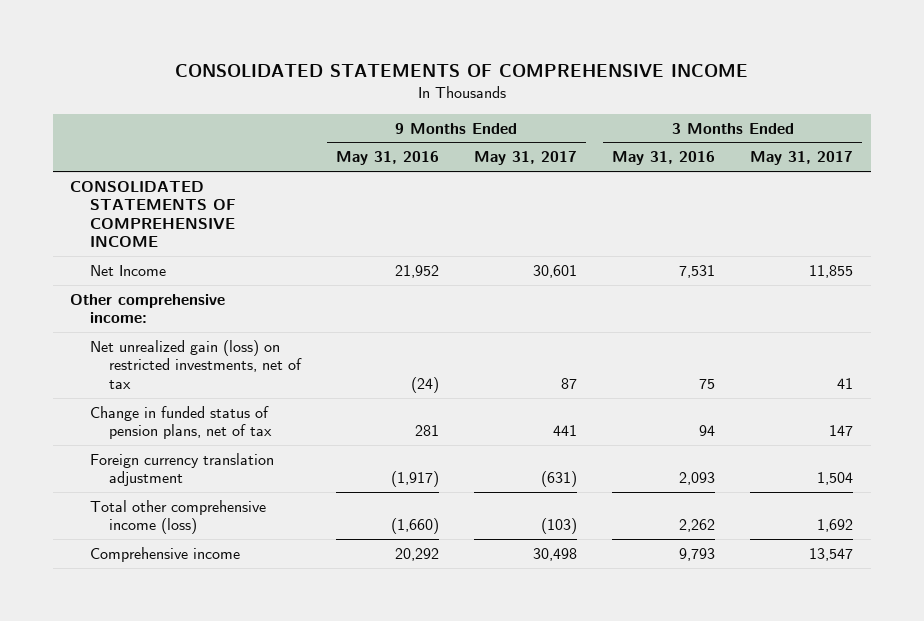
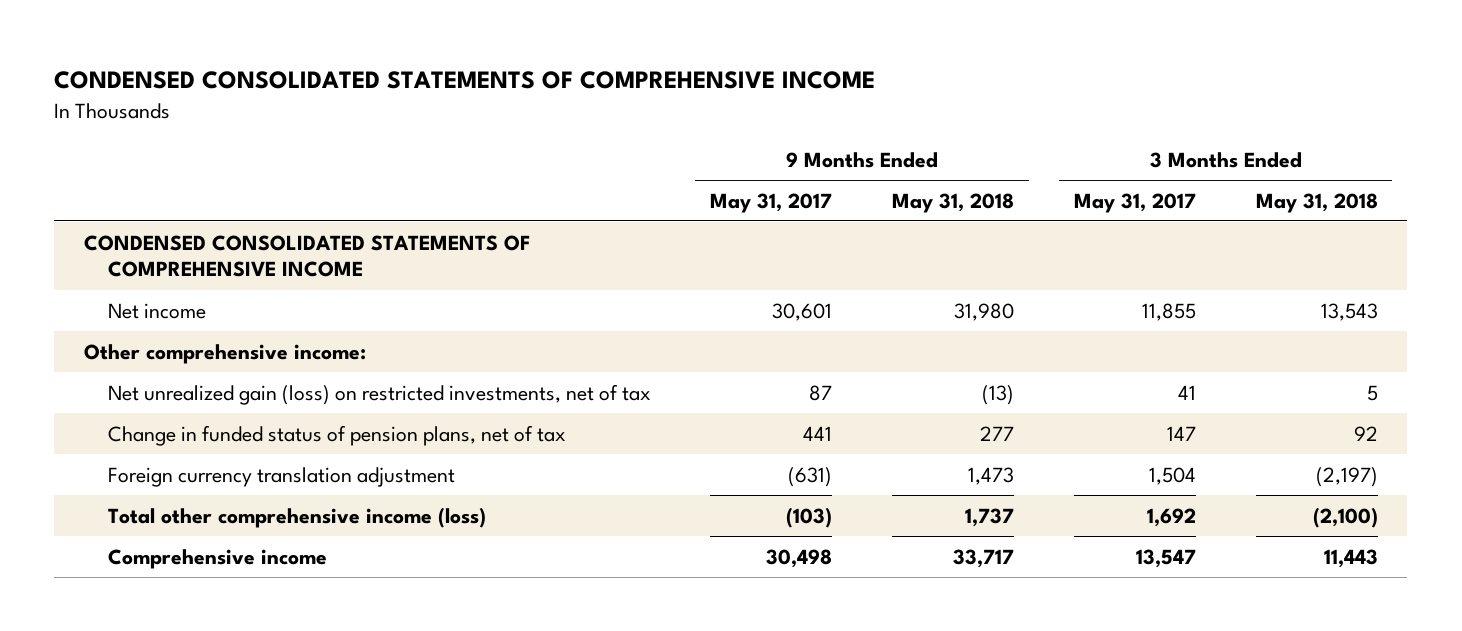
[174,64,748,78] CONSOLIDATED STATEMENTS OF COMPREHENSIVE INCOME -> [54,71,876,90] CONDENSED CONSOLIDATED STATEMENTS OF COMPREHENSIVE INCOME
[335,151,439,166] May 31, 2016 -> none
[611,151,715,166] May 31, 2016 -> none
none -> [892,192,1015,213] May 31, 2018
none -> [1255,192,1378,213] May 31, 2018
[70,180,236,248] CONSOLIDATED STATEMENTS OF COMPREHENSIVE INCOME -> [84,234,531,278] CONDENSED CONSOLIDATED STATEMENTS OF COMPREHENSIVE INCOME
[89,264,166,276] Net Income -> [107,302,206,319] Net income

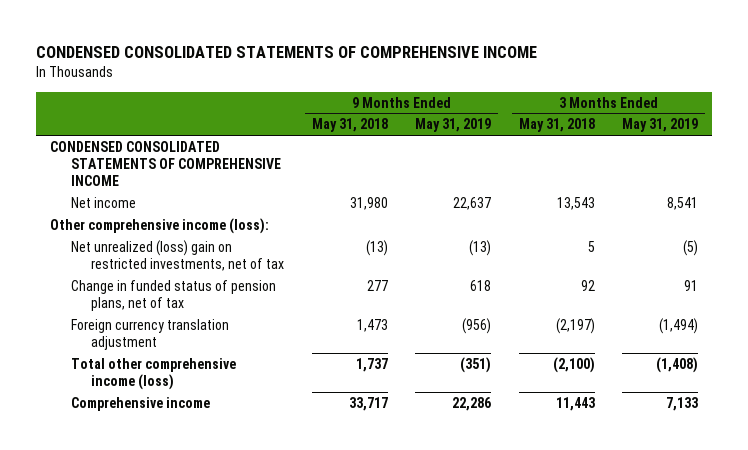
[710,192,833,213] May 31, 2017 -> none
[1073,192,1196,213] May 31, 2017 -> none
none -> [415,118,492,133] May 31, 2019
none -> [622,118,699,133] May 31, 2019
[84,343,367,364] Other comprehensive income: -> [49,217,269,234] Other comprehensive income (loss):
[107,383,651,405] Net unrealized gain (loss) on restricted investments, net of tax -> [70,239,285,271] Net unrealized (loss) gain on restricted investments, net of tax

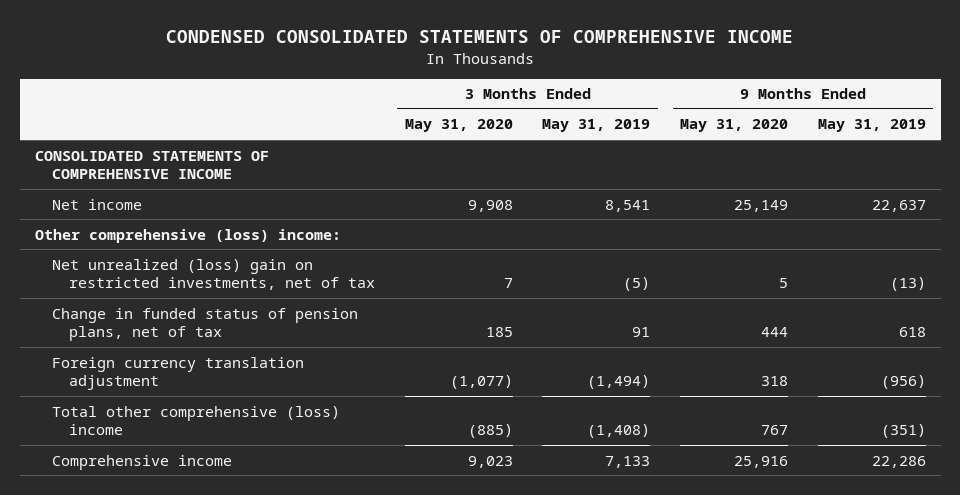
[311,118,388,133] May 31, 2018 -> none
[518,118,595,133] May 31, 2018 -> none
none -> [404,119,513,133] May 31, 2020
none -> [680,119,789,133] May 31, 2020
[49,140,281,186] CONDENSED CONSOLIDATED STATEMENTS OF COMPREHENSIVE INCOME -> [34,150,269,180] CONSOLIDATED STATEMENTS OF COMPREHENSIVE INCOME
[49,217,269,234] Other comprehensive income (loss): -> [34,228,341,243] Other comprehensive (loss) income:
[70,357,236,390] Total other comprehensive income (loss) -> [51,405,340,436] Total other comprehensive (loss) income

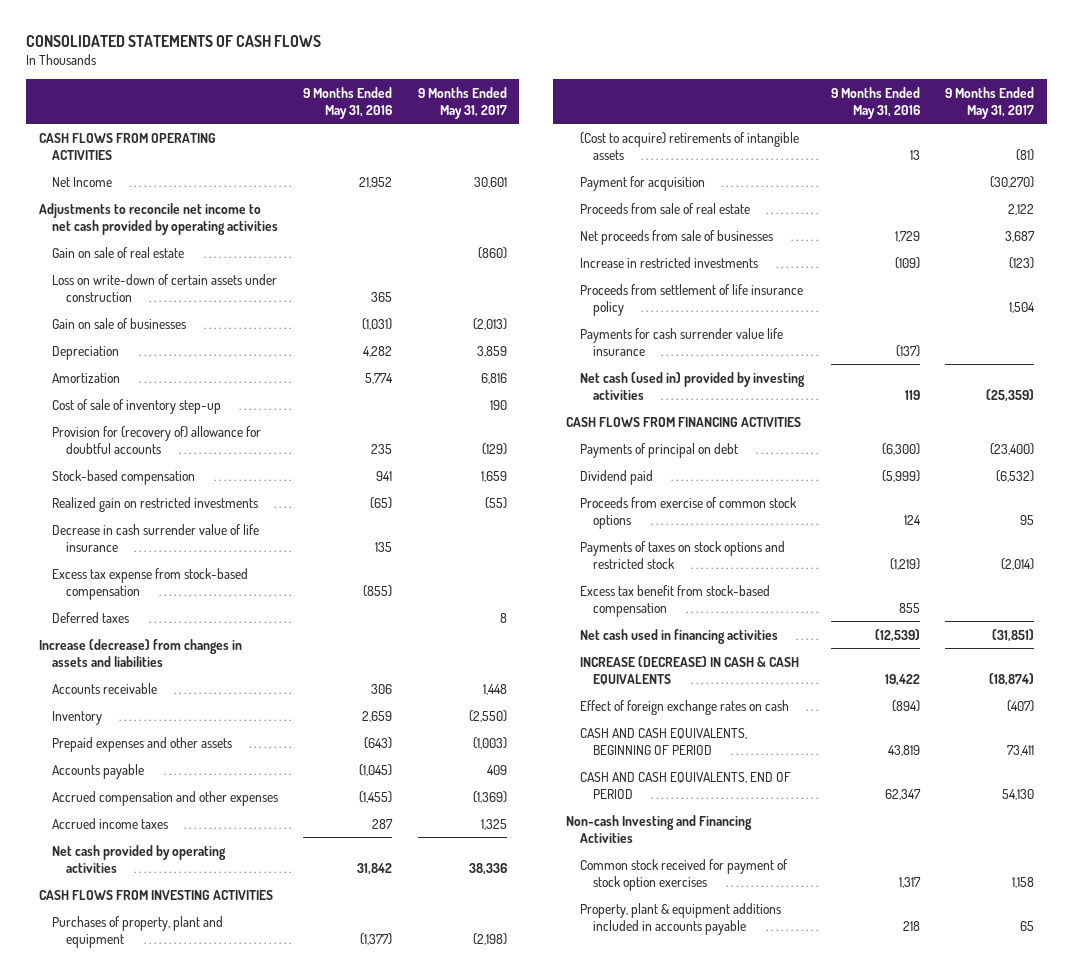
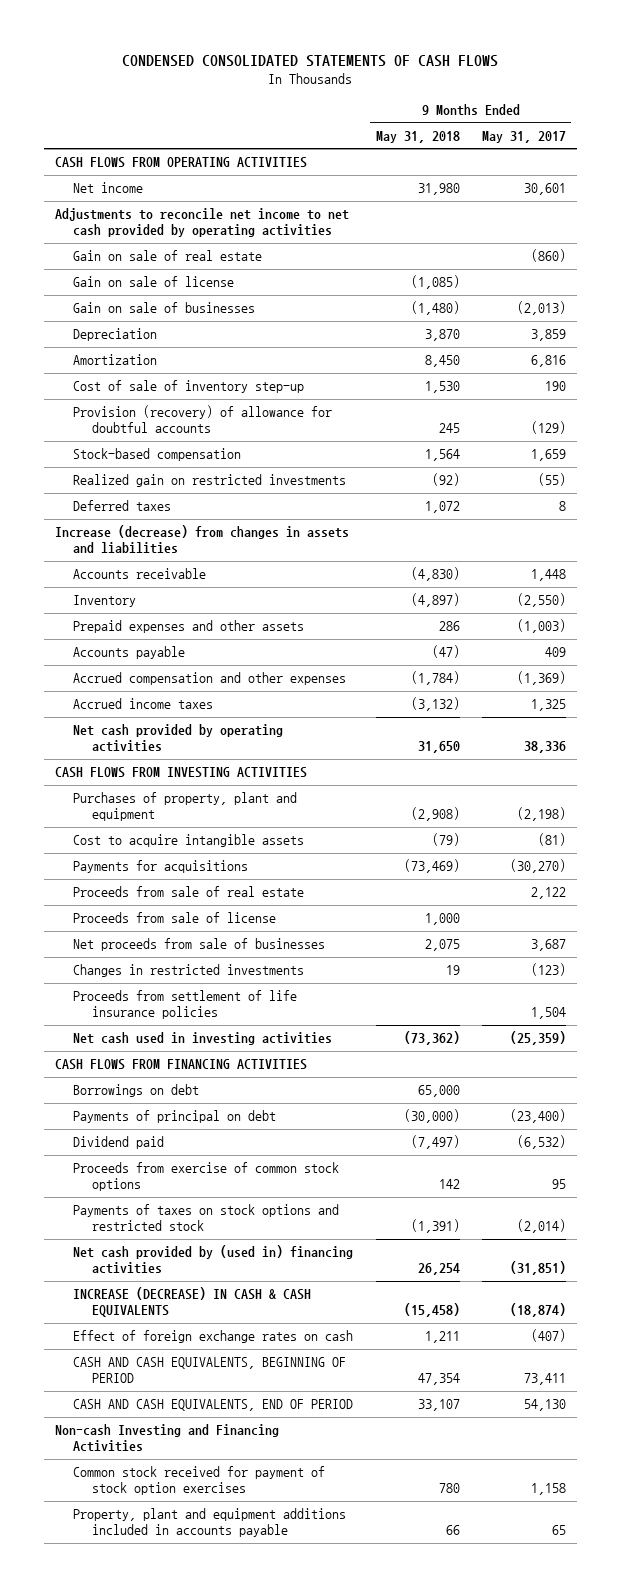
[25,35,321,48] CONSOLIDATED STATEMENTS OF CASH FLOWS -> [122,54,499,67] CONDENSED CONSOLIDATED STATEMENTS OF CASH FLOWS
[303,86,393,119] 9 Months Ended May 31, 2016 -> none
none -> [375,130,460,143] May 31, 2018
[52,176,113,187] Net Income -> [73,182,144,194] Net income
[52,273,278,302] Loss on write-down of certain assets under construction -> none
none -> [73,276,235,288] Gain on sale of license
[52,425,262,454] Provision for (recovery of) allowance for doubtful accounts -> [73,405,333,434] Provision (recovery) of allowance for doubtful accounts
[52,523,260,552] Decrease in cash surrender value of life insurance -> none
[52,567,249,600] Excess tax expense from stock-based compensation -> none
[579,131,799,160] (Cost to acquire) retirements of intangible assets -> [73,834,305,848] Cost to acquire intangible assets
[579,175,705,191] Payment for acquisition -> [73,860,249,874] Payments for acquisitions
none -> [73,912,277,924] Proceeds from sale of license
[579,327,783,356] Payments for cash surrender value life insurance -> none
[579,256,758,268] Increase in restricted investments -> [73,964,305,978] Changes in restricted investments
[579,283,803,316] Proceeds from settlement of life insurance policy -> [73,990,298,1020] Proceeds from settlement of life insurance policies
[579,371,805,400] Net cash (used in) provided by investing activities -> [73,1032,333,1046] Net cash used in investing activities
none -> [73,1084,200,1098] Borrowings on debt
[579,584,770,617] Excess tax benefit from stock-based compensation -> none
[579,628,778,644] Net cash used in financing activities -> [73,1245,354,1275] Net cash provided by (used in) financing activities
[579,902,781,935] Property, plant & equipment additions included in accounts payable -> [73,1508,347,1538] Property, plant and equipment additions included in accounts payable

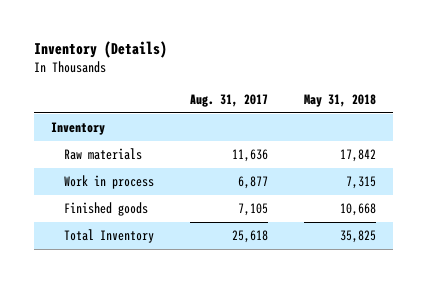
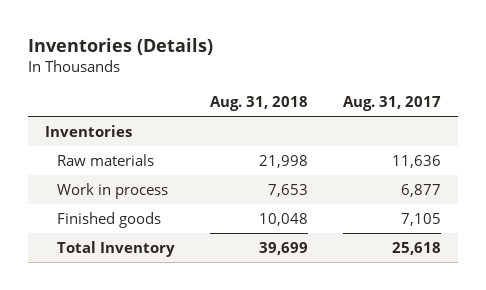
[33,41,167,59] Inventory (Details) -> [27,37,213,55] Inventories (Details)
[303,93,376,107] May 31, 2018 -> none
none -> [209,96,308,112] Aug. 31, 2018
[51,122,106,136] Inventory -> [45,124,133,137] Inventories

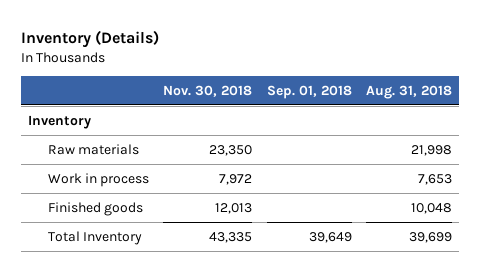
[27,37,213,55] Inventories (Details) -> [20,29,159,48] Inventory (Details)
[342,96,441,112] Aug. 31, 2017 -> none
none -> [163,84,253,97] Nov. 30, 2018
none -> [266,84,352,99] Sep. 01, 2018
[45,124,133,137] Inventories -> [28,114,92,129] Inventory

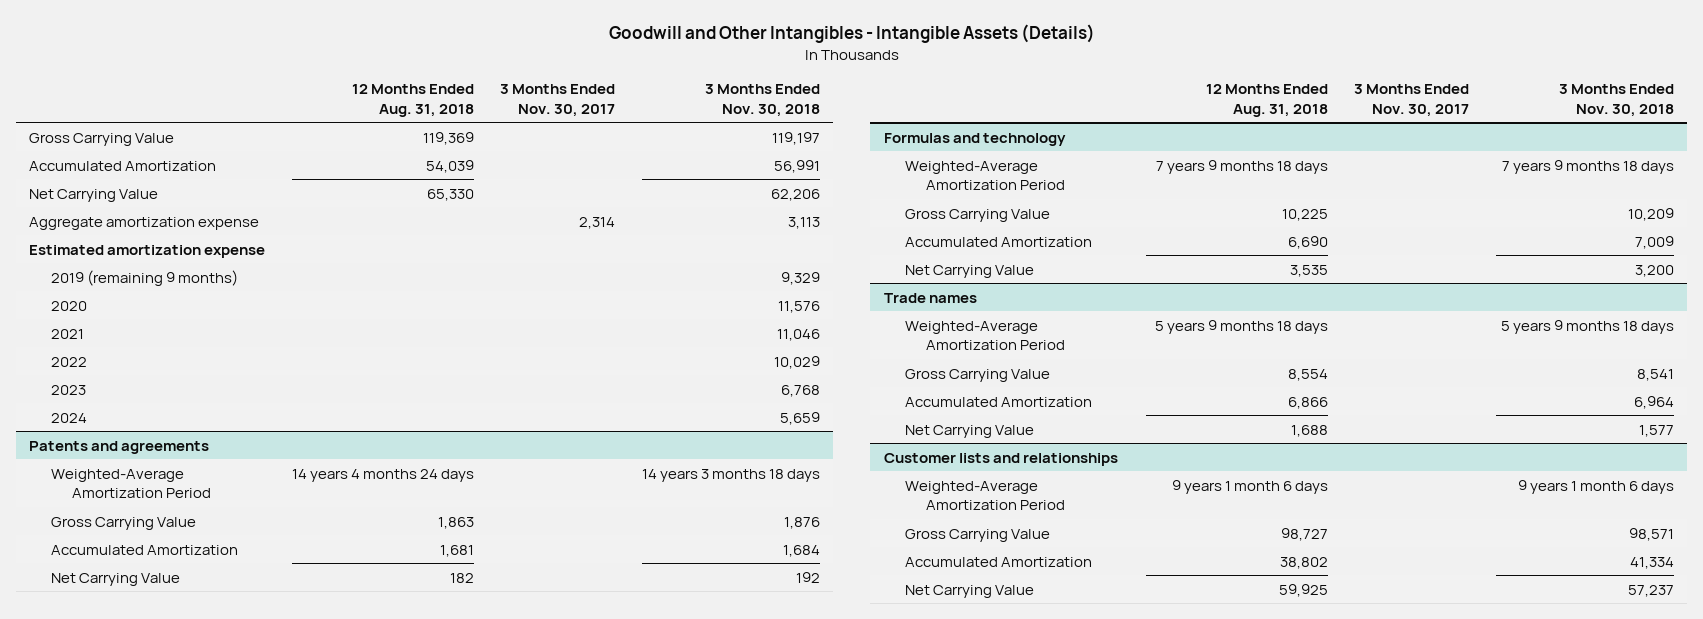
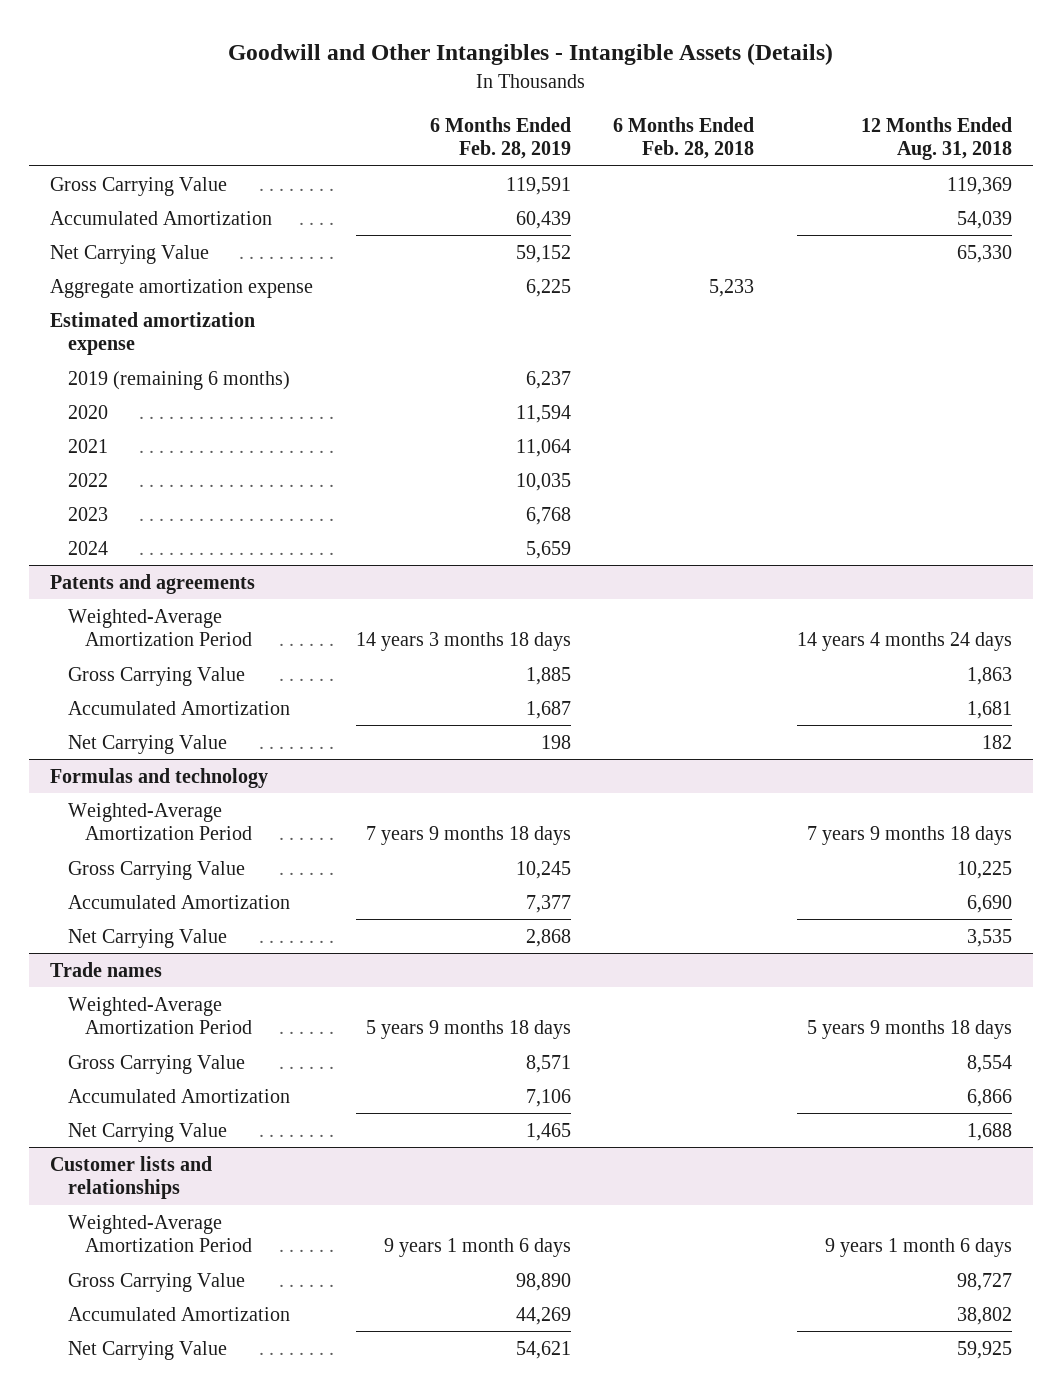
[500,84,616,117] 3 Months Ended Nov. 30, 2017 -> none
[704,84,820,117] 3 Months Ended Nov. 30, 2018 -> none
none -> [429,116,571,160] 6 Months Ended Feb. 28, 2019
none -> [613,116,755,160] 6 Months Ended Feb. 28, 2018
[50,269,238,286] 2019 (remaining 9 months) -> [67,370,290,390] 2019 (remaining 6 months)

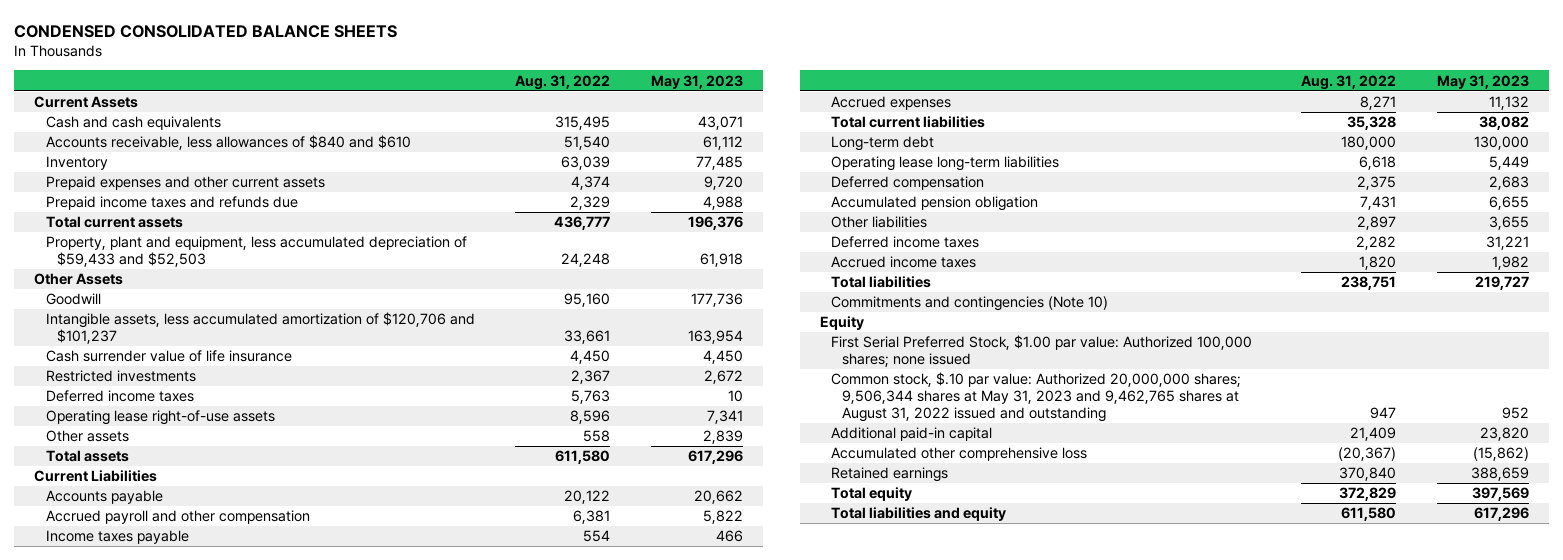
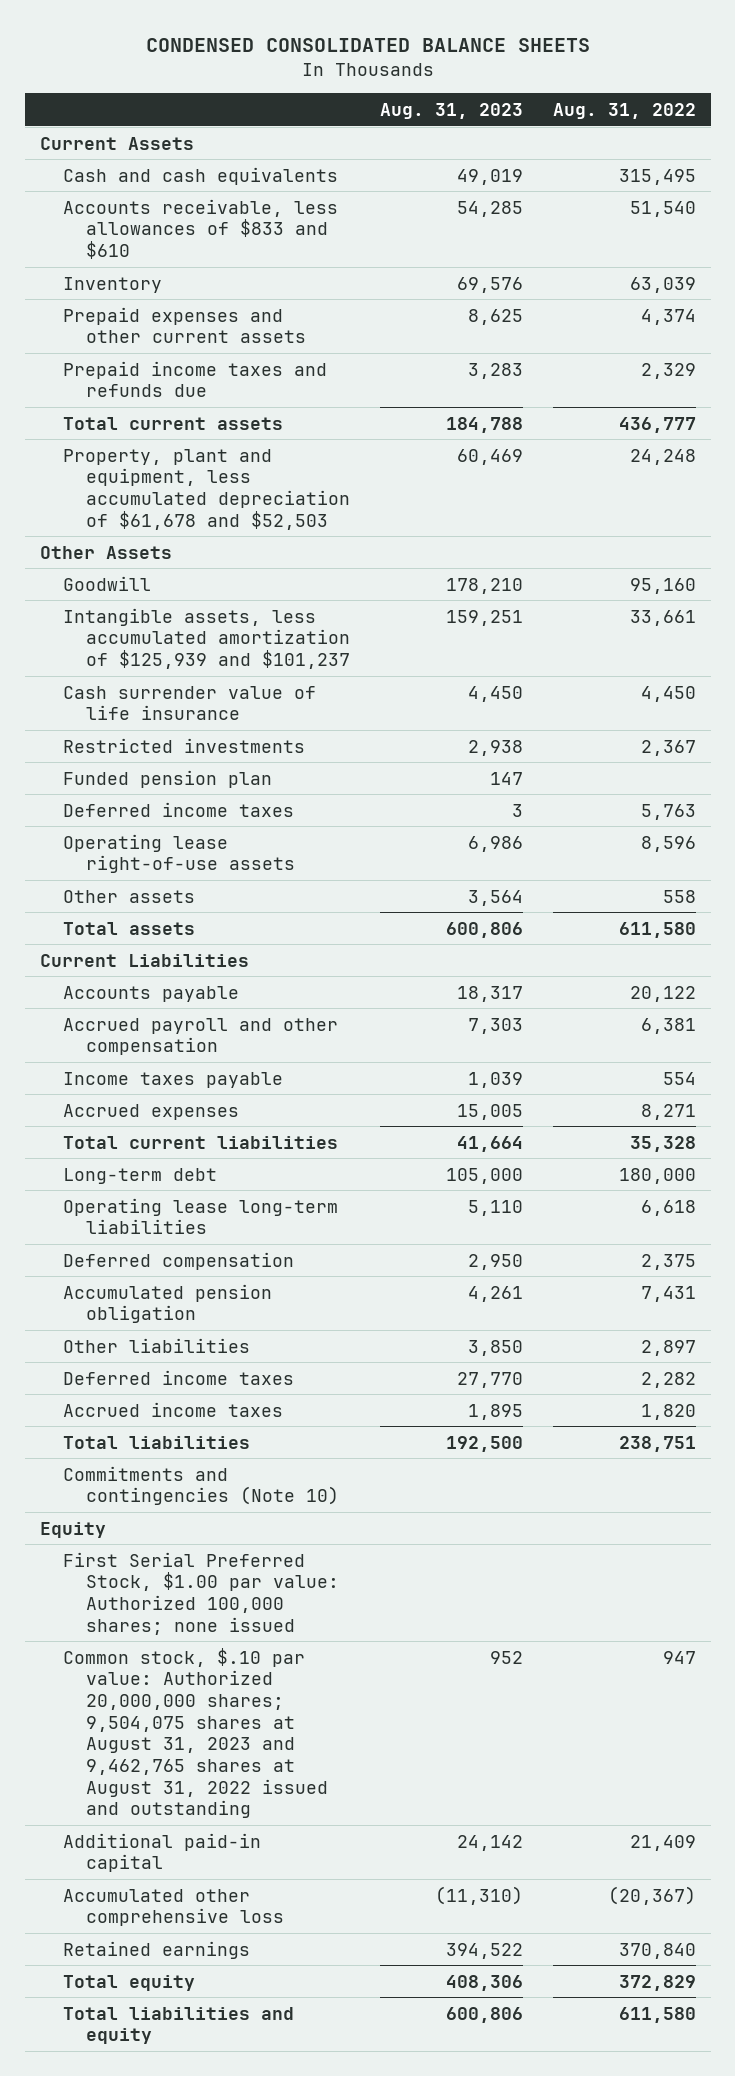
[651,74,744,89] May 31, 2023 -> none
none -> [380,102,524,119] Aug. 31, 2023
[45,135,411,151] Accounts receivable, less allowances of $840 and $610 -> [62,198,338,259] Accounts receivable, less allowances of $833 and $610
[45,236,467,267] Property, plant and equipment, less accumulated depreciation of $59,433 and $52,503 -> [62,448,351,530] Property, plant and equipment, less accumulated depreciation of $61,678 and $52,503
[45,312,475,344] Intangible assets, less accumulated amortization of $120,706 and $101,237 -> [62,607,351,669] Intangible assets, less accumulated amortization of $125,939 and $101,237
none -> [62,769,272,788] Funded pension plan
[831,372,1242,422] Common stock, $.10 par value: Authorized 20,000,000 shares; 9,506,344 shares at May 31, 2023 and 9,462,765 shares at August 31, 2022 issued and outstanding -> [62,1647,329,1819] Common stock, $.10 par value: Authorized 20,000,000 shares; 9,504,075 shares at August 31, 2023 and 9,462,765 shares at August 31, 2022 issued and outstanding

